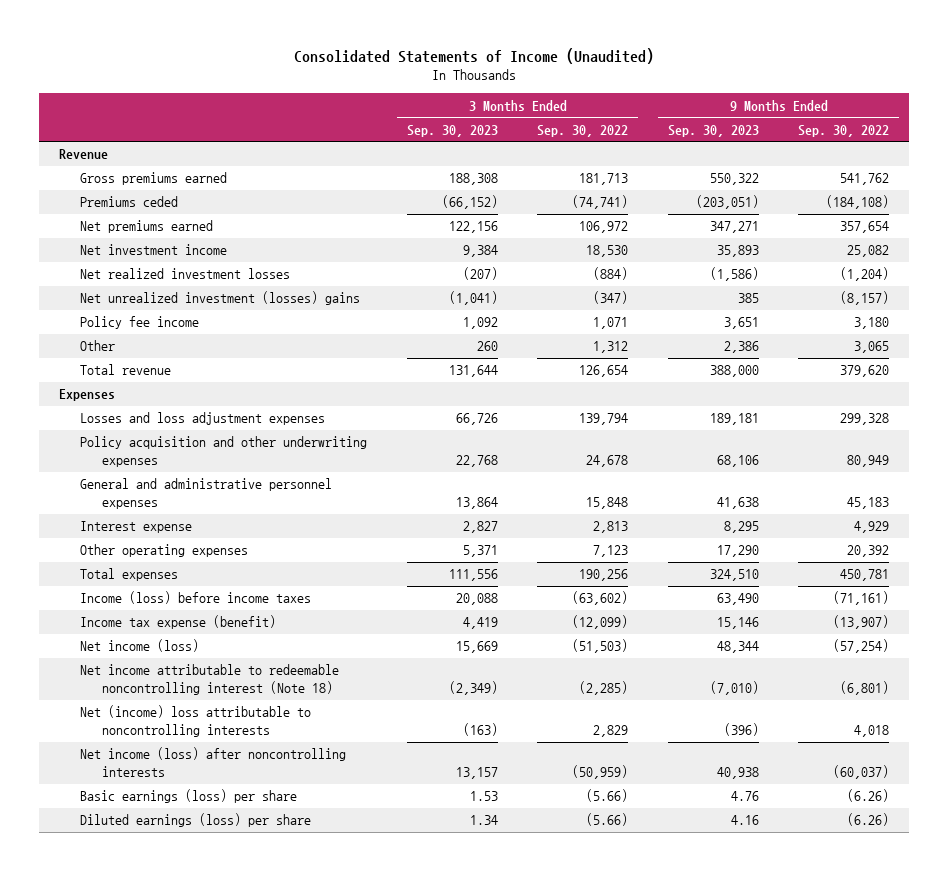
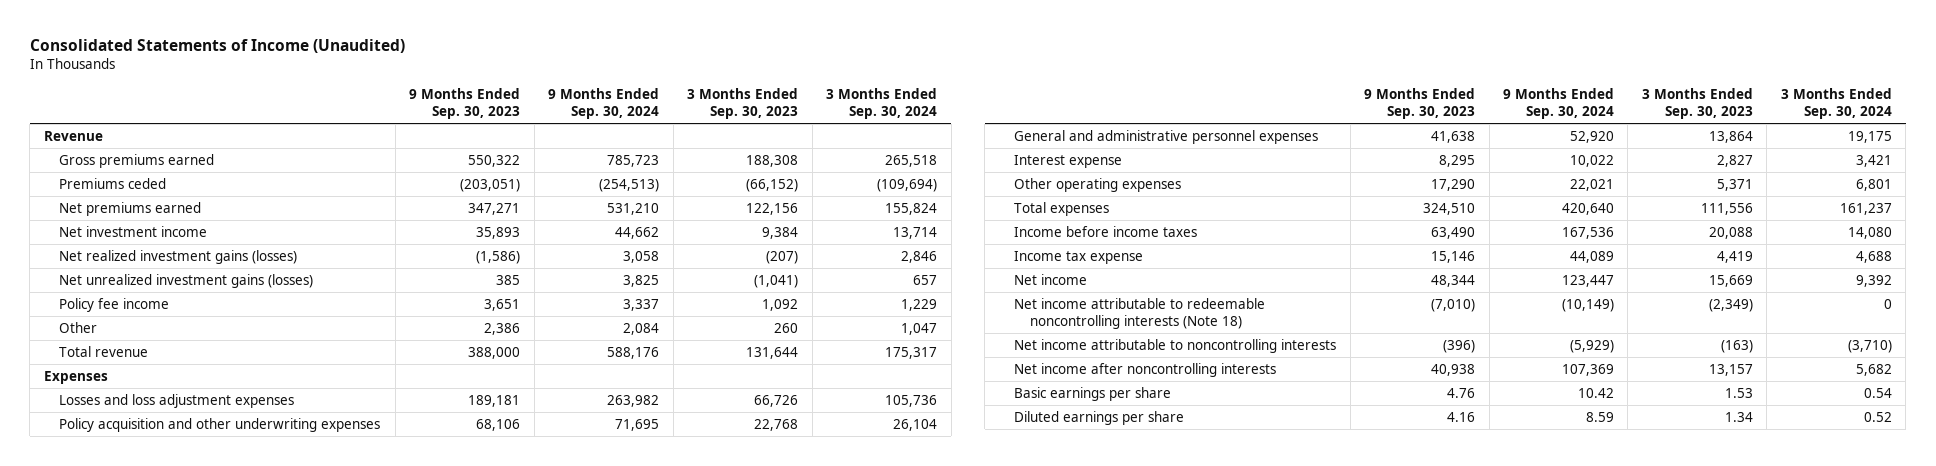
[537,124,629,137] Sep. 30, 2022 -> none
[798,124,890,137] Sep. 30, 2022 -> none
none -> [548,88,660,120] 9 Months Ended Sep. 30, 2024
none -> [826,88,938,120] 3 Months Ended Sep. 30, 2024
[80,268,291,280] Net realized investment losses -> [59,250,298,265] Net realized investment gains (losses)
[80,291,361,306] Net unrealized investment (losses) gains -> [59,274,314,289] Net unrealized investment gains (losses)
[80,591,312,605] Income (loss) before income taxes -> [1014,226,1198,238] Income before income taxes
[80,615,277,630] Income tax expense (benefit) -> [1014,251,1144,265] Income tax expense
[80,639,200,653] Net income (loss) -> [1014,274,1088,286] Net income
[80,664,340,696] Net income attributable to redeemable noncontrolling interest (Note 18) -> [1014,298,1266,329] Net income attributable to redeemable noncontrolling interests (Note 18)
[80,705,312,738] Net (income) loss attributable to noncontrolling interests -> [1014,339,1337,354] Net income attributable to noncontrolling interests
[80,747,347,778] Net income (loss) after noncontrolling interests -> [1014,363,1277,378] Net income after noncontrolling interests
[80,789,298,804] Basic earnings (loss) per share -> [1014,387,1172,402] Basic earnings per share
[80,813,312,828] Diluted earnings (loss) per share -> [1014,411,1185,426] Diluted earnings per share

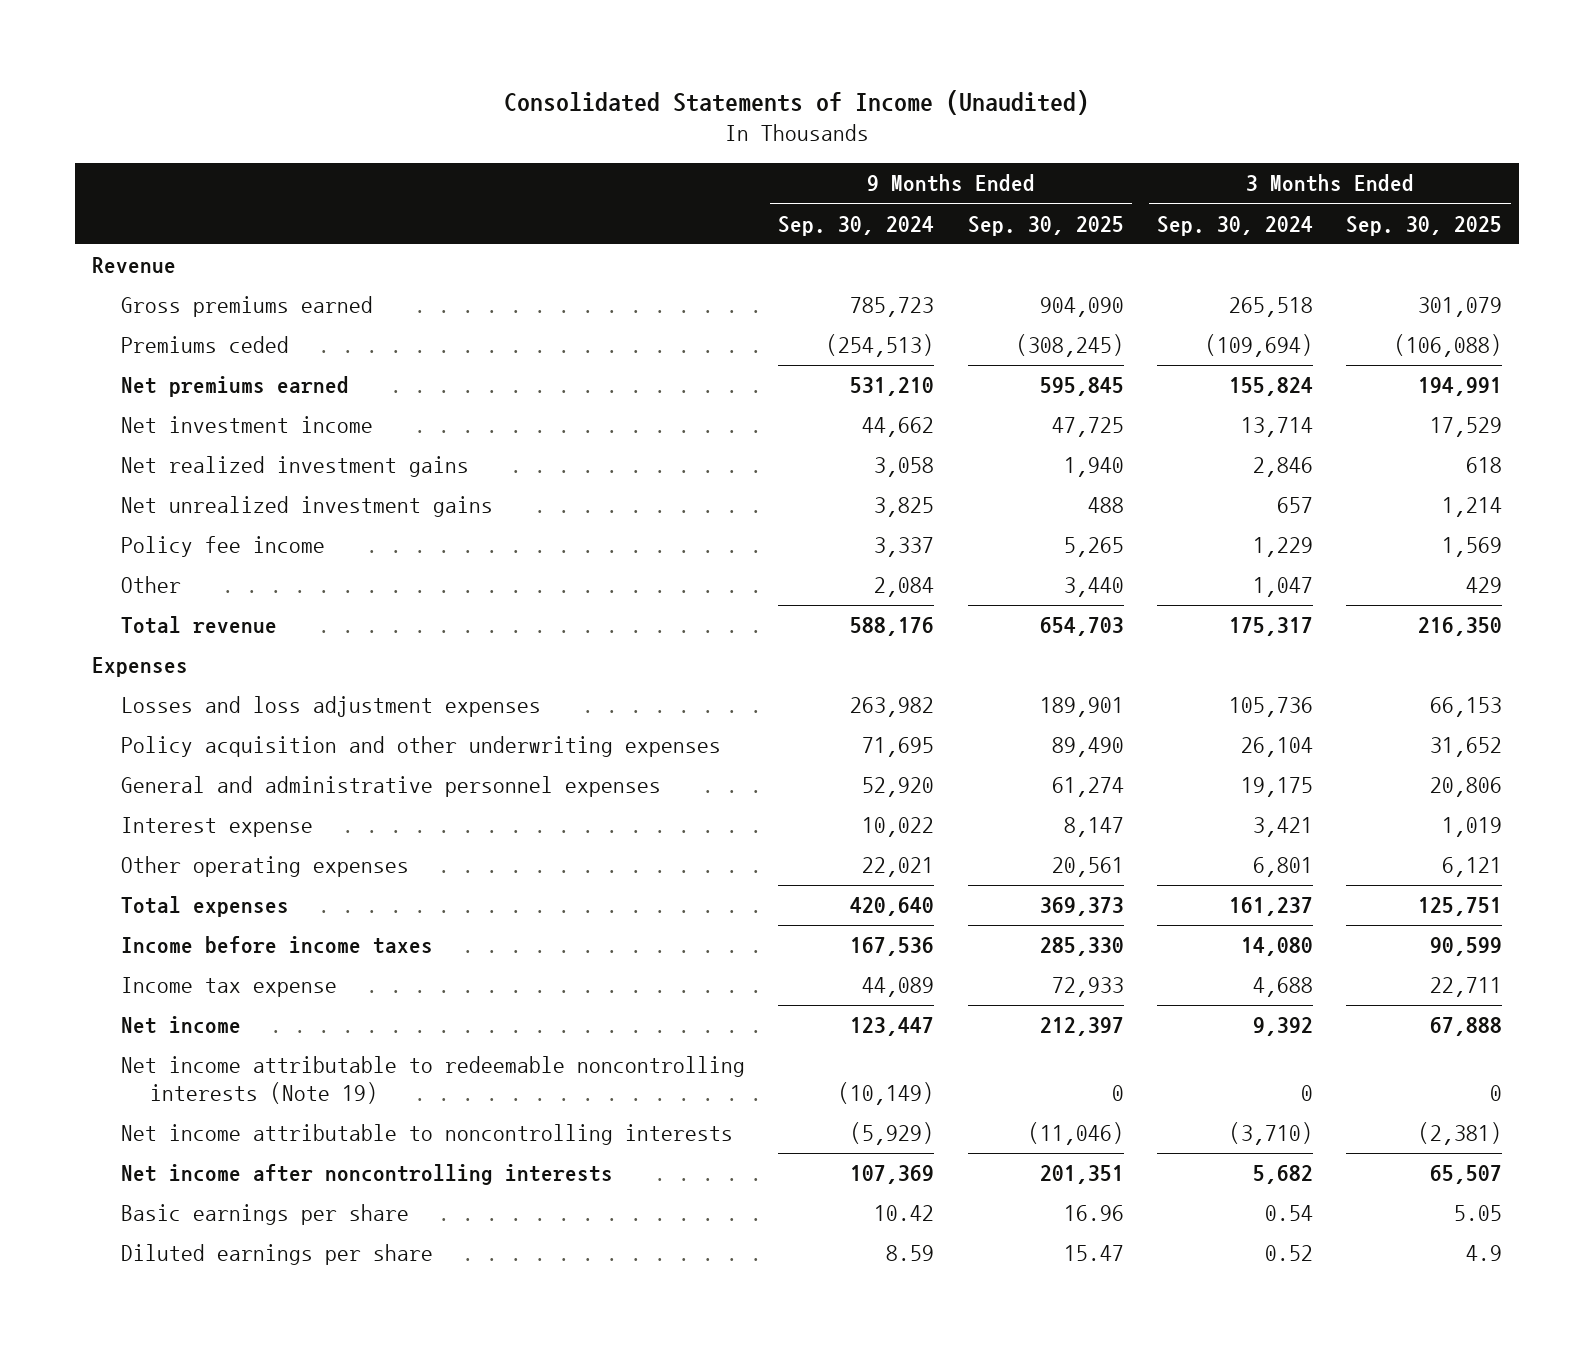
[409,88,521,120] 9 Months Ended Sep. 30, 2023 -> none
[687,88,799,120] 3 Months Ended Sep. 30, 2023 -> none
none -> [967,215,1124,236] Sep. 30, 2025
none -> [1346,215,1503,236] Sep. 30, 2025
[59,250,298,265] Net realized investment gains (losses) -> [120,456,469,478] Net realized investment gains
[59,274,314,289] Net unrealized investment gains (losses) -> [120,496,493,518] Net unrealized investment gains
[1014,298,1266,329] Net income attributable to redeemable noncontrolling interests (Note 18) -> [120,1056,745,1104] Net income attributable to redeemable noncontrolling interests (Note 19)

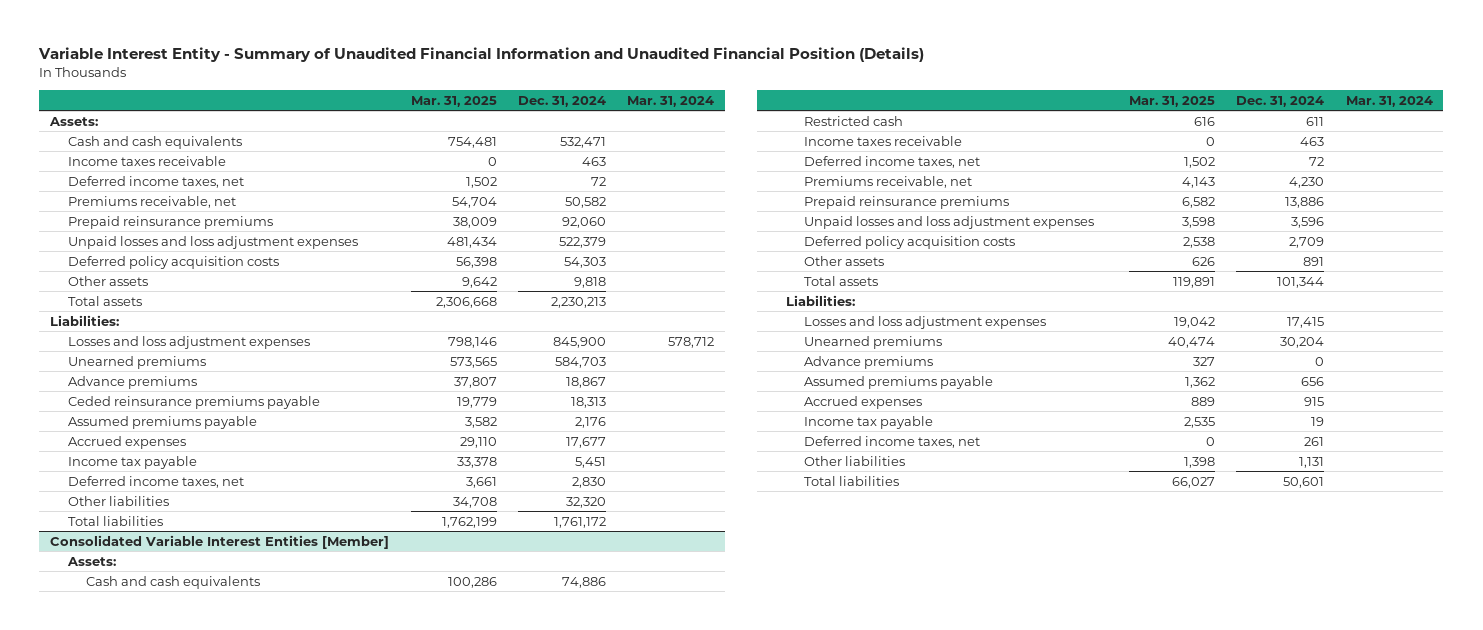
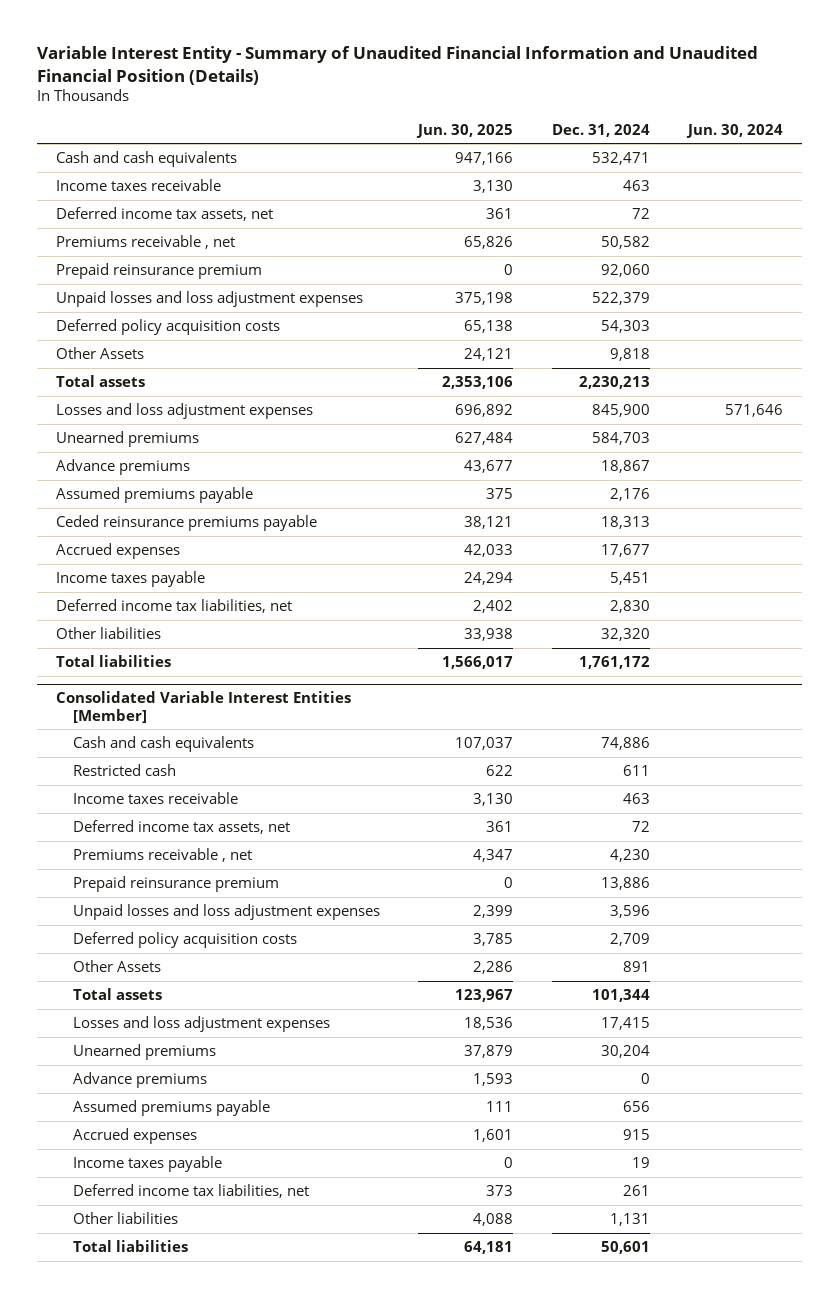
[410,95,497,107] Mar. 31, 2025 -> none
[627,95,715,107] Mar. 31, 2024 -> none
none -> [416,123,514,138] Jun. 30, 2025
none -> [685,123,783,138] Jun. 30, 2024
[49,116,99,126] Assets: -> none
[67,175,244,188] Deferred income taxes, net -> [55,206,273,221] Deferred income tax assets, net
[67,195,236,208] Premiums receivable, net -> [55,234,235,249] Premiums receivable , net
[67,215,273,229] Prepaid reinsurance premiums -> [55,262,262,279] Prepaid reinsurance premium
[67,275,148,286] Other assets -> [55,346,144,359] Other Assets
[50,314,120,326] Liabilities: -> none
[67,395,320,409] Ceded reinsurance premiums payable -> [55,514,317,531] Ceded reinsurance premiums payable
[67,455,197,469] Income tax payable -> [55,570,205,587] Income taxes payable
[67,475,244,488] Deferred income taxes, net -> [55,598,292,613] Deferred income tax liabilities, net
[66,556,116,566] Assets: -> none
[803,155,980,168] Deferred income taxes, net -> [73,819,291,834] Deferred income tax assets, net
[803,175,972,188] Premiums receivable, net -> [73,847,253,862] Premiums receivable , net
[803,195,1009,209] Prepaid reinsurance premiums -> [73,875,280,892] Prepaid reinsurance premium
[803,255,884,266] Other assets -> [73,959,162,972] Other Assets
[786,294,856,306] Liabilities: -> none
[803,415,933,429] Income tax payable -> [73,1155,223,1172] Income taxes payable
[803,435,980,448] Deferred income taxes, net -> [73,1183,310,1198] Deferred income tax liabilities, net

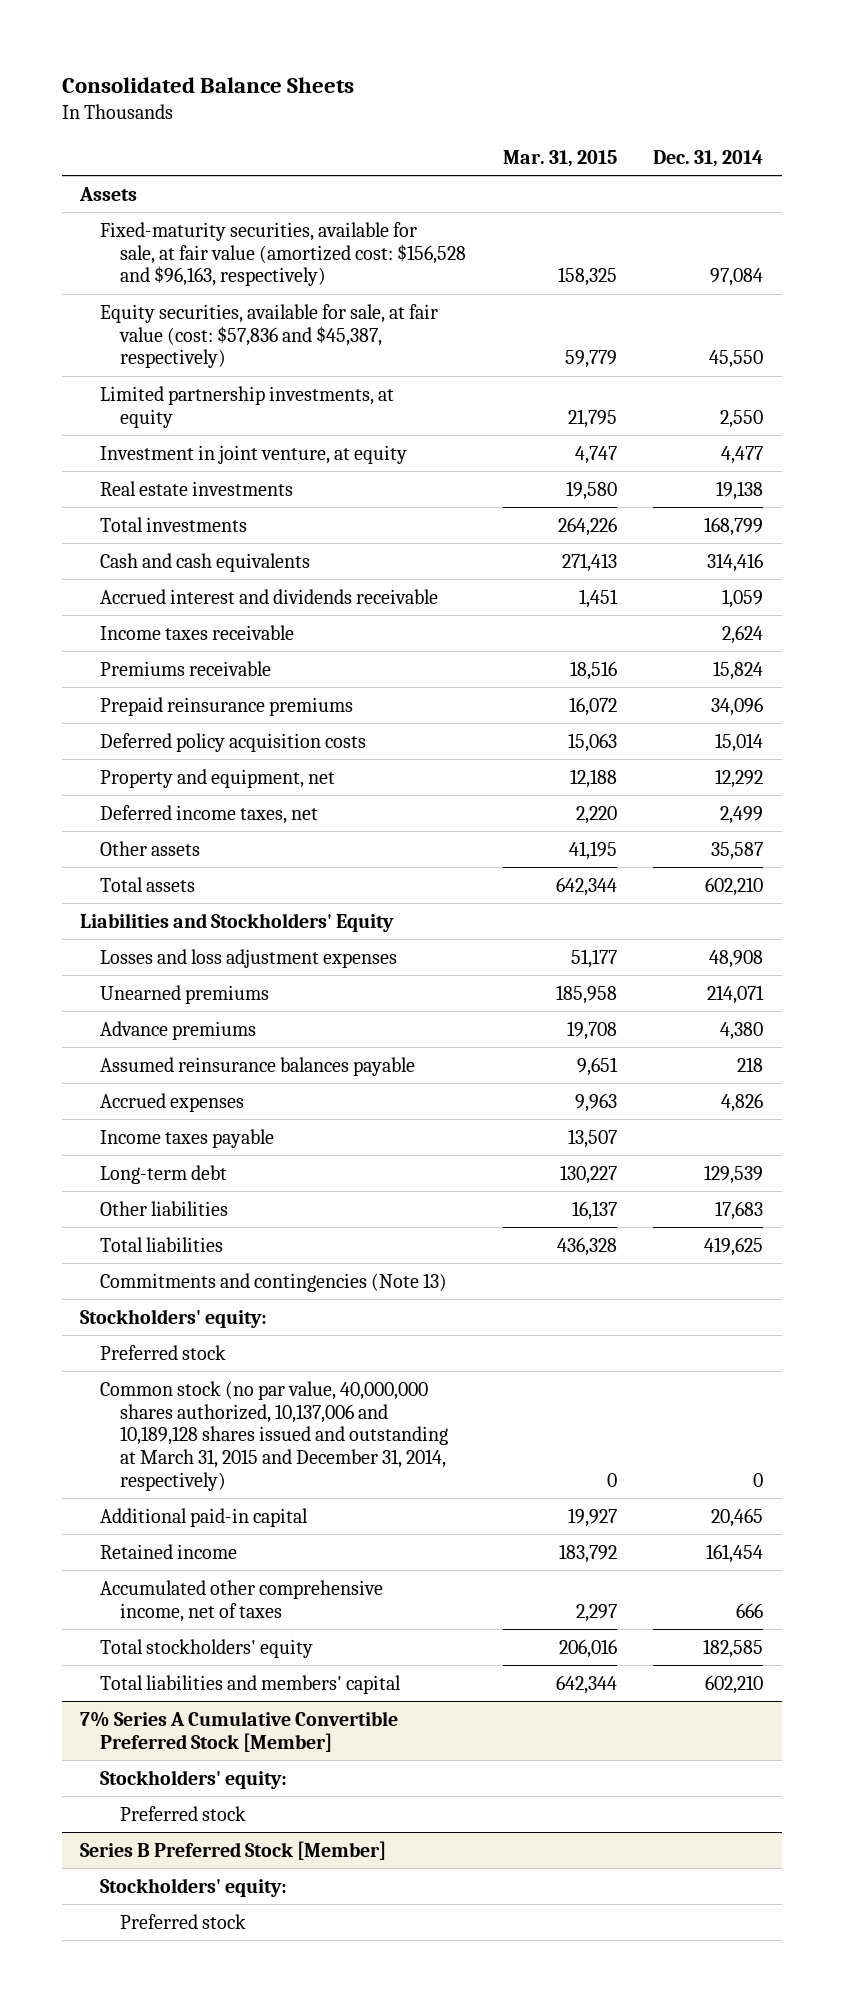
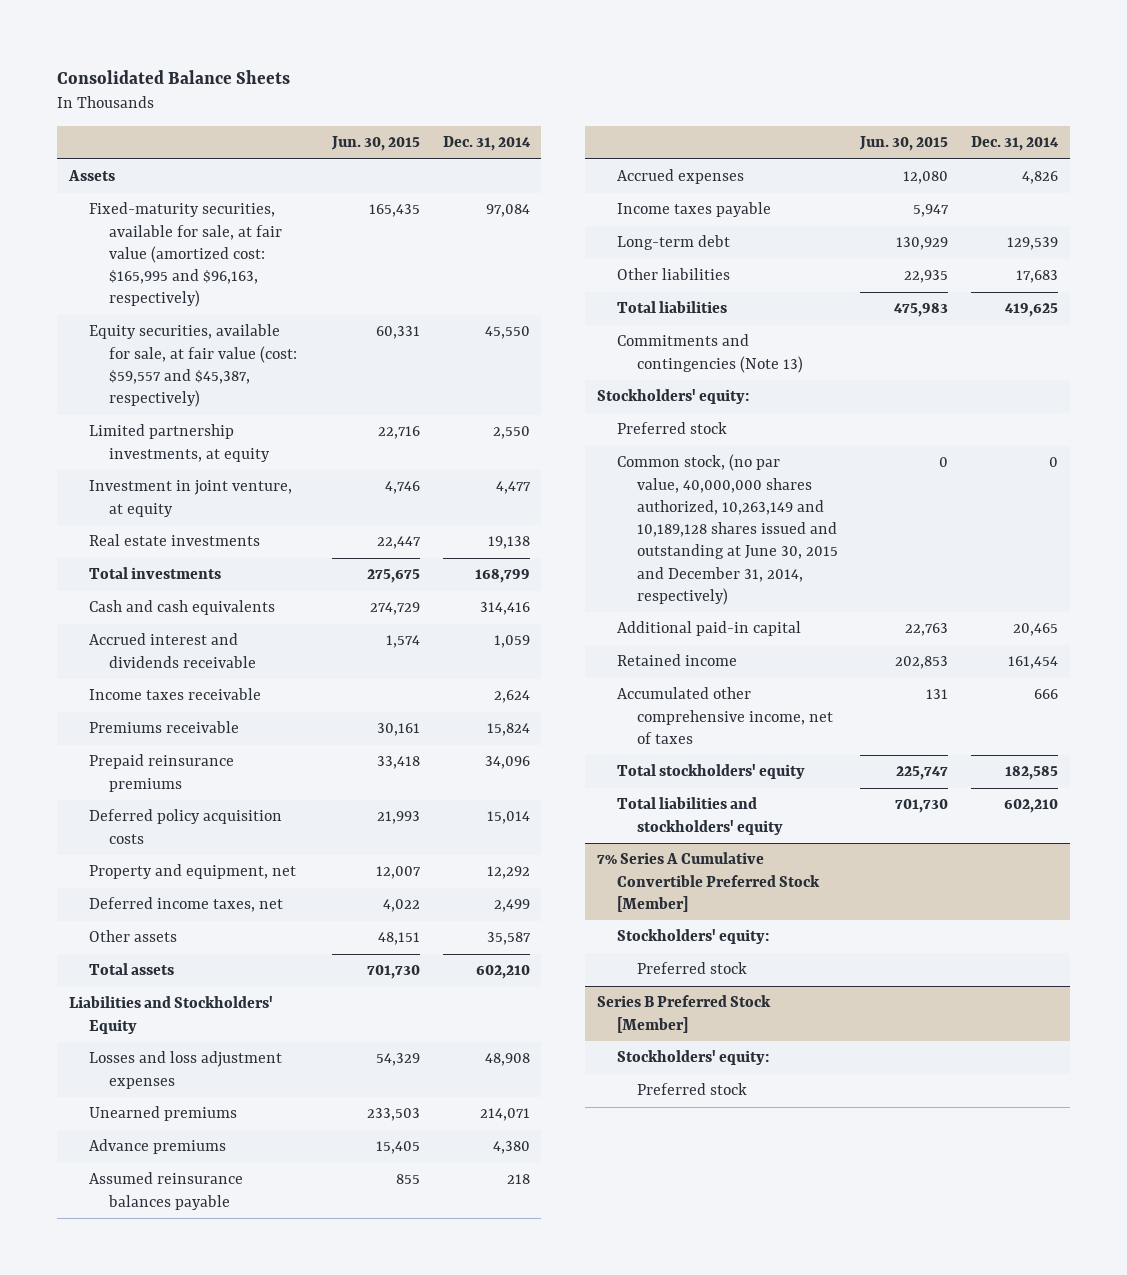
[502,149,617,167] Mar. 31, 2015 -> none
none -> [331,136,421,152] Jun. 30, 2015
[100,221,466,287] Fixed-maturity securities, available for sale, at fair value (amortized cost: $156,528 and $96,163, respectively) -> [88,202,282,308] Fixed-maturity securities, available for sale, at fair value (amortized cost: $165,995 and $96,163, respectively)
[100,303,439,369] Equity securities, available for sale, at fair value (cost: $57,836 and $45,387, respectively) -> [88,324,297,408] Equity securities, available for sale, at fair value (cost: $59,557 and $45,387, respectively)
[100,1380,448,1491] Common stock (no par value, 40,000,000 shares authorized, 10,137,006 and 10,189,128 shares issued and outstanding at March 31, 2015 and December 31, 2014, respectively) -> [616,454,838,605] Common stock, (no par value, 40,000,000 shares authorized, 10,263,149 and 10,189,128 shares issued and outstanding at June 30, 2015 and December 31, 2014, respectively)
[100,1674,402,1694] Total liabilities and members' capital -> [616,797,783,835] Total liabilities and stockholders' equity

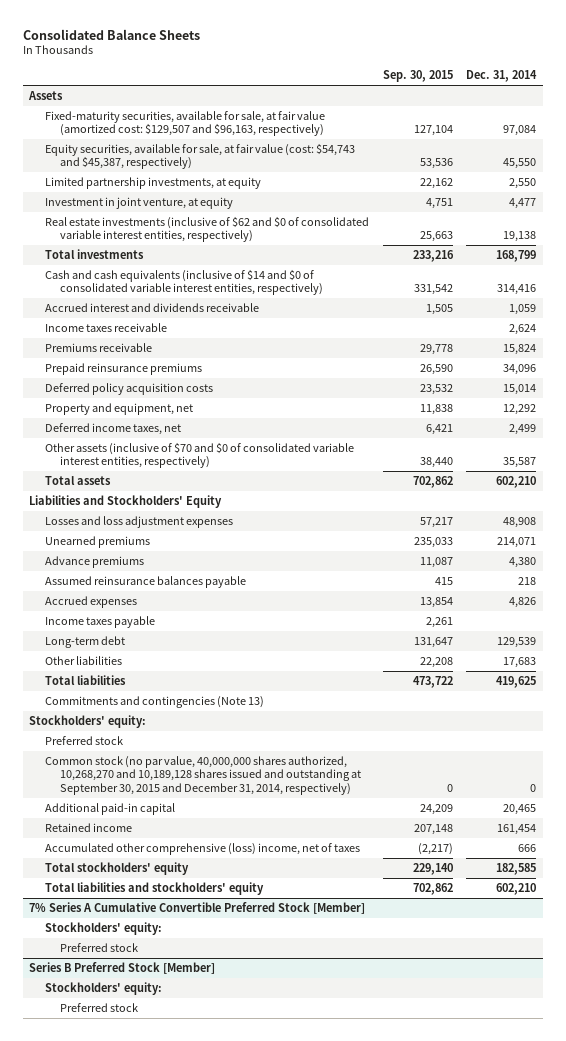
[331,136,421,152] Jun. 30, 2015 -> none
none -> [382,70,453,83] Sep. 30, 2015
[88,202,282,308] Fixed-maturity securities, available for sale, at fair value (amortized cost: $165,995 and $96,163, respectively) -> [44,111,325,137] Fixed-maturity securities, available for sale, at fair value (amortized cost: $129,507 and $96,163, respectively)
[88,324,297,408] Equity securities, available for sale, at fair value (cost: $59,557 and $45,387, respectively) -> [44,143,355,170] Equity securities, available for sale, at fair value (cost: $54,743 and $45,387, respectively)
[88,534,260,547] Real estate investments -> [44,216,369,243] Real estate investments (inclusive of $62 and $0 of consolidated variable interest entities, respectively)
[88,600,275,616] Cash and cash equivalents -> [44,269,323,296] Cash and cash equivalents (inclusive of $14 and $0 of consolidated variable interest entities, respectively)
[88,930,177,943] Other assets -> [44,442,354,469] Other assets (inclusive of $70 and $0 of consolidated variable interest entities, respectively)
[616,454,838,605] Common stock, (no par value, 40,000,000 shares authorized, 10,263,149 and 10,189,128 shares issued and outstanding at June 30, 2015 and December 31, 2014, respectively) -> [44,756,361,795] Common stock (no par value, 40,000,000 shares authorized, 10,268,270 and 10,189,128 shares issued and outstanding at September 30, 2015 and December 31, 2014, respectively)
[616,687,833,744] Accumulated other comprehensive income, net of taxes -> [44,843,360,856] Accumulated other comprehensive (loss) income, net of taxes

